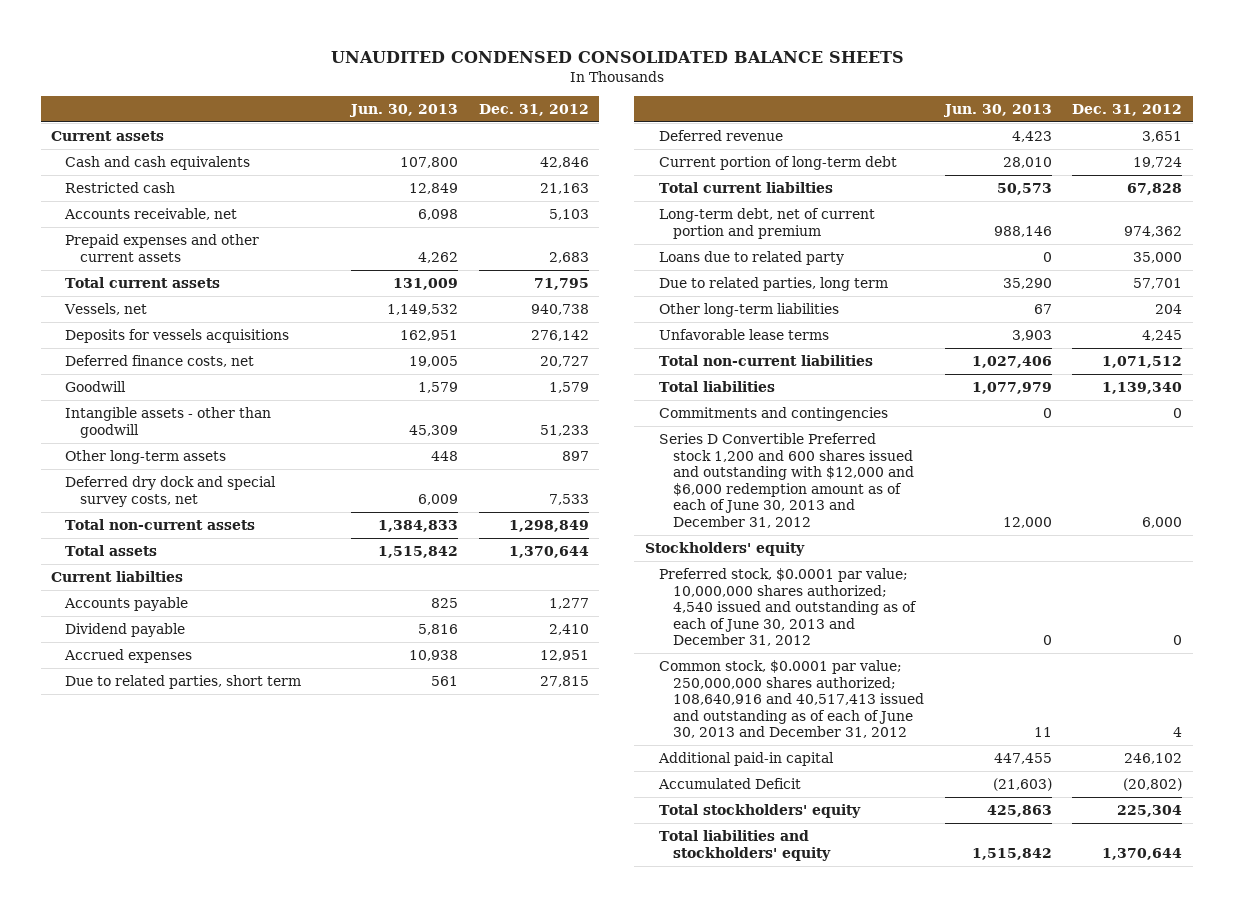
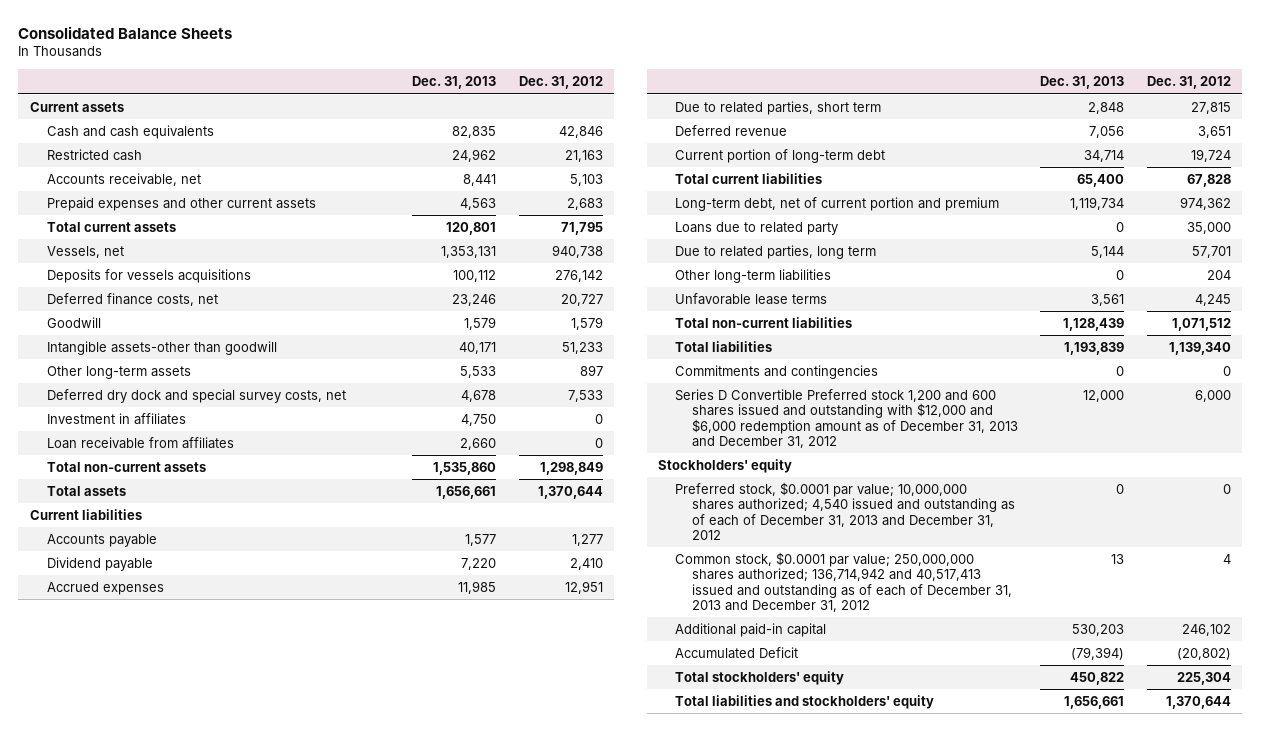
[330,50,904,63] UNAUDITED CONDENSED CONSOLIDATED BALANCE SHEETS -> [18,25,233,39] Consolidated Balance Sheets
[349,103,459,117] Jun. 30, 2013 -> none
none -> [412,76,497,90] Dec. 31, 2013
[65,407,272,438] Intangible assets - other than goodwill -> [46,340,277,355] Intangible assets-other than goodwill
none -> [46,412,186,425] Investment in affiliates
none -> [46,436,234,449] Loan receivable from affiliates
[51,571,184,583] Current liabilties -> [29,508,142,520] Current liabilities
[658,182,833,194] Total current liabilties -> [674,172,822,184] Total current liabilities
[658,433,915,529] Series D Convertible Preferred stock 1,200 and 600 shares issued and outstanding with $12,000 and $6,000 redemption amount as of each of June 30, 2013 and December 31, 2012 -> [674,388,1018,449] Series D Convertible Preferred stock 1,200 and 600 shares issued and outstanding with $12,000 and $6,000 redemption amount as of December 31, 2013 and December 31, 2012
[658,568,918,647] Preferred stock, $0.0001 par value; 10,000,000 shares authorized; 4,540 issued and outstanding as of each of June 30, 2013 and December 31, 2012 -> [674,481,1015,541] Preferred stock, $0.0001 par value; 10,000,000 shares authorized; 4,540 issued and outstanding as of each of December 31, 2013 and December 31, 2012
[658,660,925,739] Common stock, $0.0001 par value; 250,000,000 shares authorized; 108,640,916 and 40,517,413 issued and outstanding as of each of June 30, 2013 and December 31, 2012 -> [674,551,1012,613] Common stock, $0.0001 par value; 250,000,000 shares authorized; 136,714,942 and 40,517,413 issued and outstanding as of each of December 31, 2013 and December 31, 2012

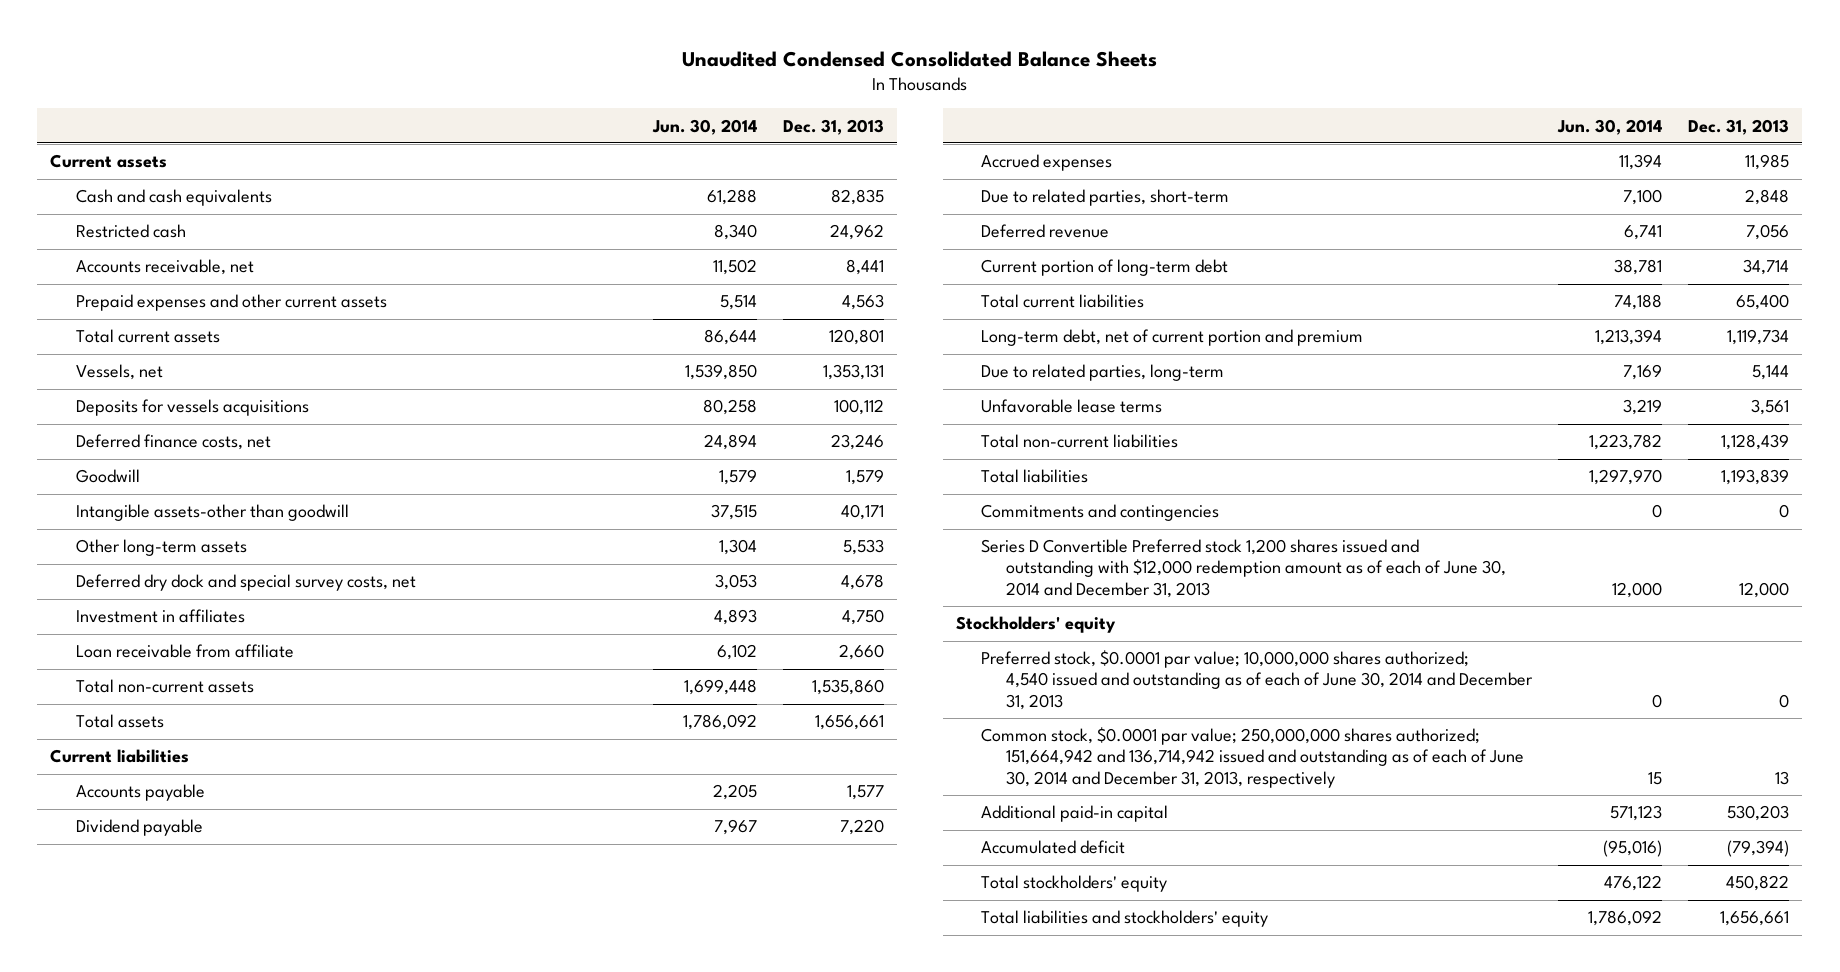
[18,25,233,39] Consolidated Balance Sheets -> [681,50,1157,67] Unaudited Condensed Consolidated Balance Sheets
[518,76,603,90] Dec. 31, 2012 -> none
none -> [652,118,758,135] Jun. 30, 2014
[46,436,234,449] Loan receivable from affiliates -> [75,644,294,659] Loan receivable from affiliate
[674,100,881,115] Due to related parties, short term -> [980,189,1229,207] Due to related parties, short-term
[674,221,838,235] Loans due to related party -> none
[674,268,831,283] Other long-term liabilities -> none
[674,244,876,259] Due to related parties, long term -> [980,364,1224,382] Due to related parties, long-term
[674,388,1018,449] Series D Convertible Preferred stock 1,200 and 600 shares issued and outstanding with $12,000 and $6,000 redemption amount as of December 31, 2013 and December 31, 2012 -> [980,539,1507,598] Series D Convertible Preferred stock 1,200 shares issued and outstanding with $12,000 redemption amount as of each of June 30, 2014 and December 31, 2013
[674,481,1015,541] Preferred stock, $0.0001 par value; 10,000,000 shares authorized; 4,540 issued and outstanding as of each of December 31, 2013 and December 31, 2012 -> [980,650,1534,710] Preferred stock, $0.0001 par value; 10,000,000 shares authorized; 4,540 issued and outstanding as of each of June 30, 2014 and December 31, 2013
[674,551,1012,613] Common stock, $0.0001 par value; 250,000,000 shares authorized; 136,714,942 and 40,517,413 issued and outstanding as of each of December 31, 2013 and December 31, 2012 -> [980,727,1525,788] Common stock, $0.0001 par value; 250,000,000 shares authorized; 151,664,942 and 136,714,942 issued and outstanding as of each of June 30, 2014 and December 31, 2013, respectively
[674,646,798,659] Accumulated Deficit -> [980,840,1125,855] Accumulated deficit

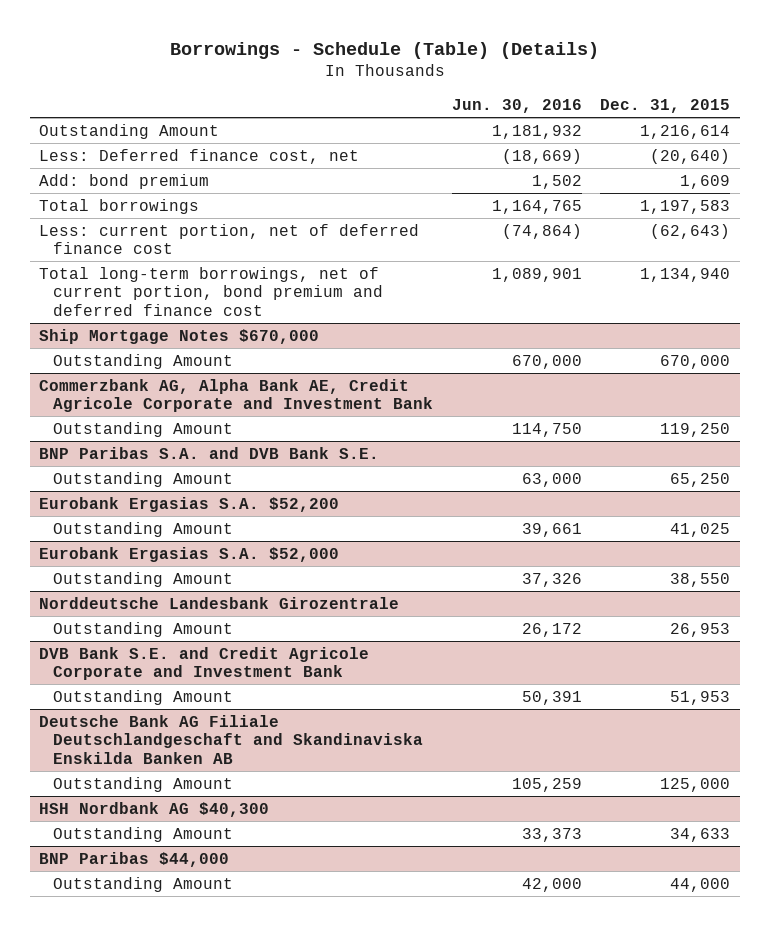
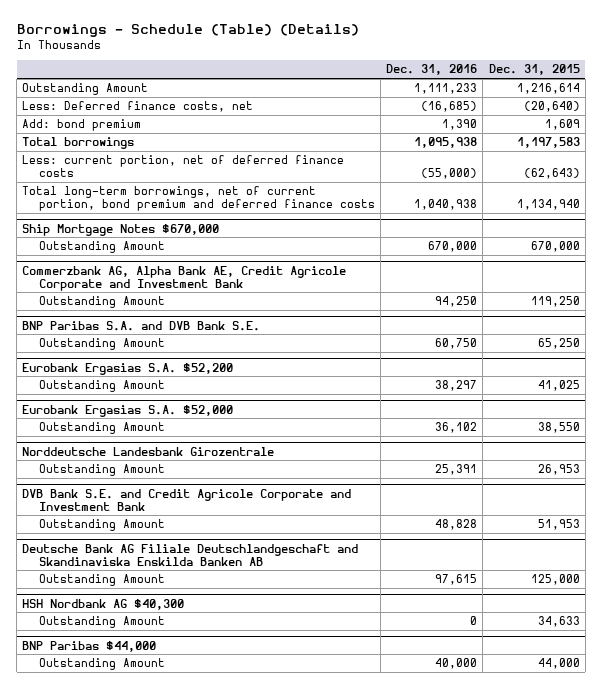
[451,99,582,114] Jun. 30, 2016 -> none
none -> [386,64,478,76] Dec. 31, 2016
[39,148,360,164] Less: Deferred finance cost, net -> [22,101,254,113] Less: Deferred finance costs, net
[39,223,420,255] Less: current portion, net of deferred finance cost -> [22,155,345,178] Less: current portion, net of deferred finance costs
[39,266,384,316] Total long-term borrowings, net of current portion, bond premium and deferred finance cost -> [22,186,375,212] Total long-term borrowings, net of current portion, bond premium and deferred finance costs

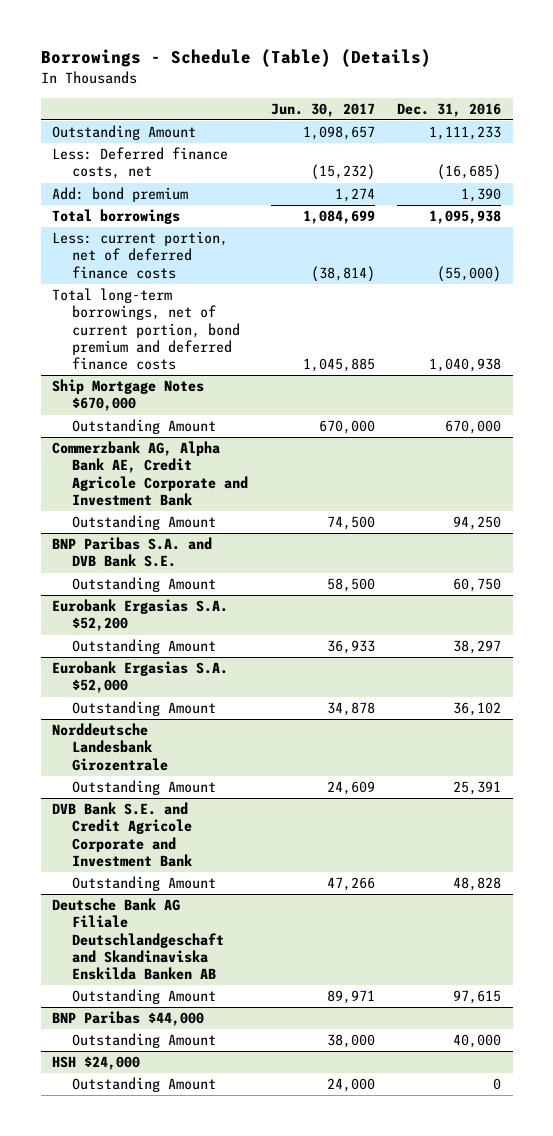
[488,64,580,76] Dec. 31, 2015 -> none
none -> [270,102,375,117] Jun. 30, 2017
[22,598,185,610] HSH Nordbank AG $40,300 -> none
[38,616,165,629] Outstanding Amount -> none
none -> [51,1056,140,1071] HSH $24,000
none -> [72,1077,217,1093] Outstanding Amount

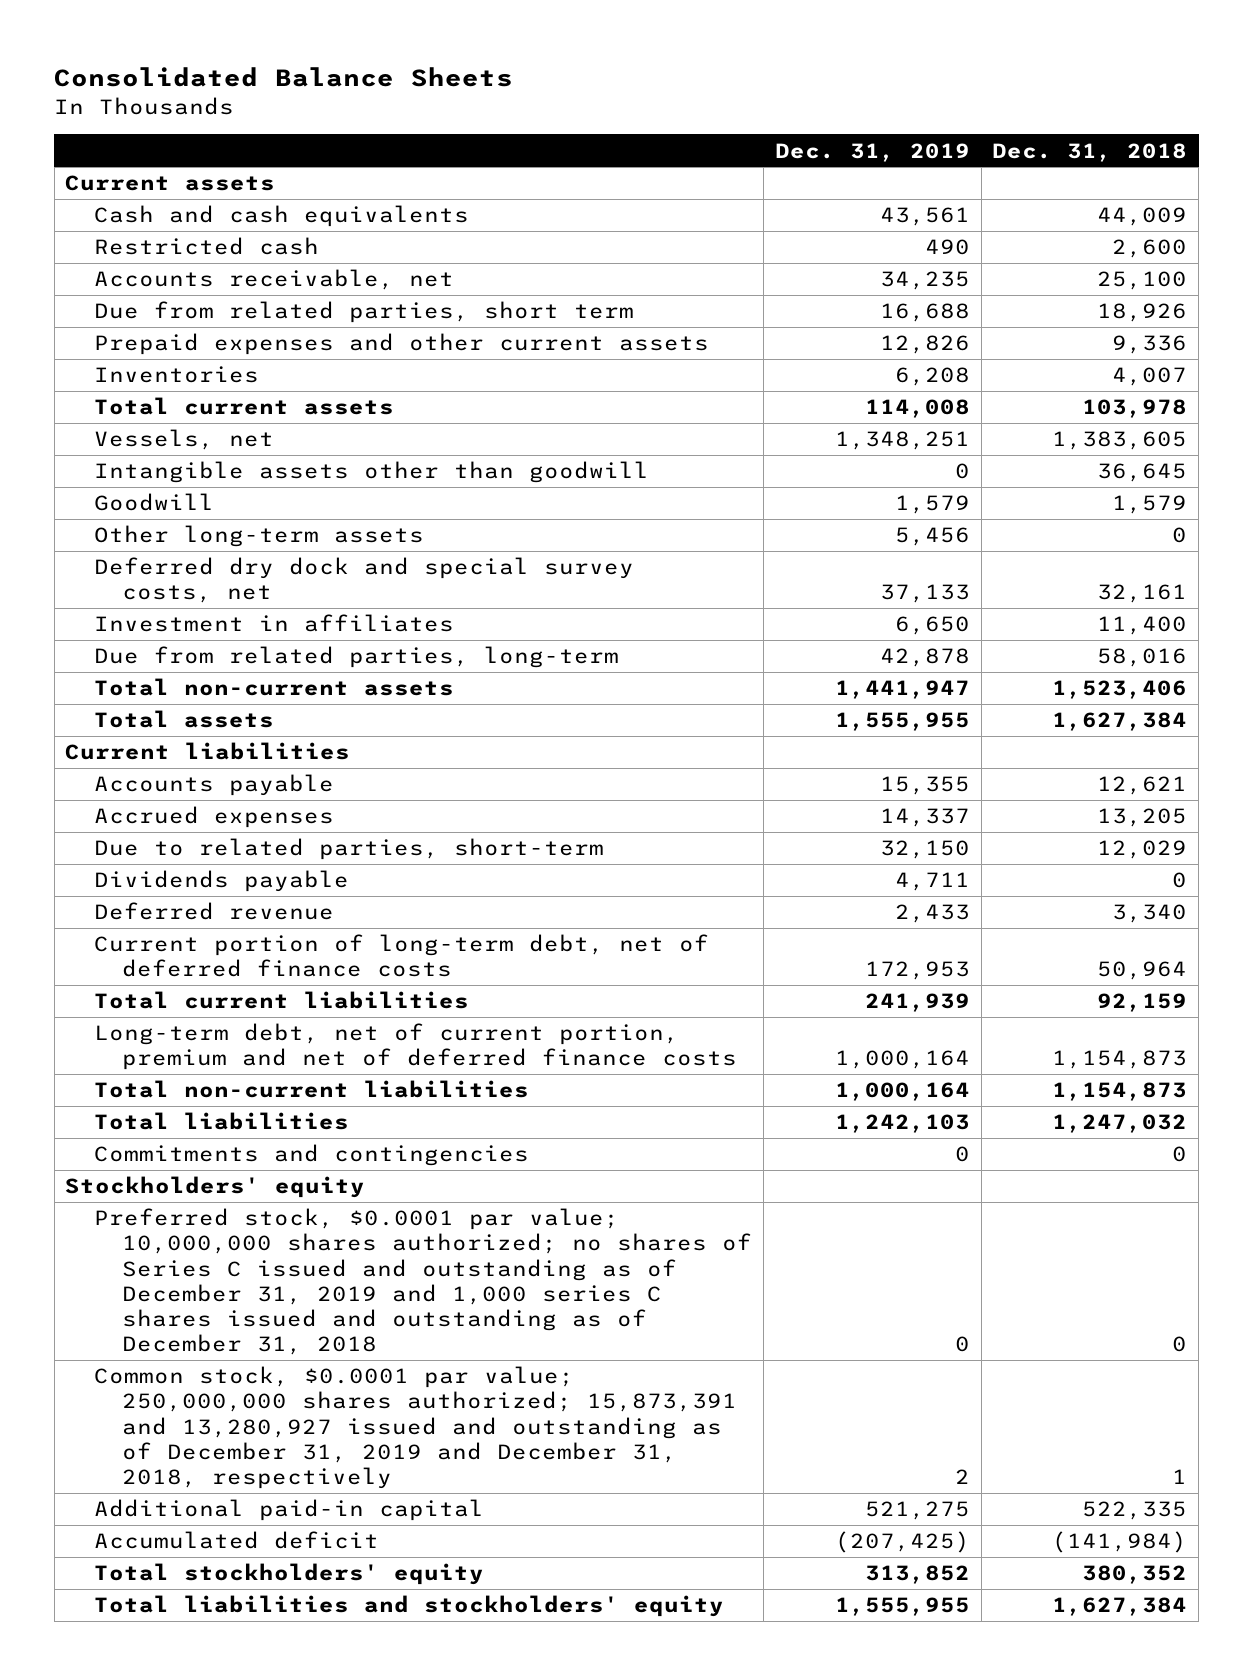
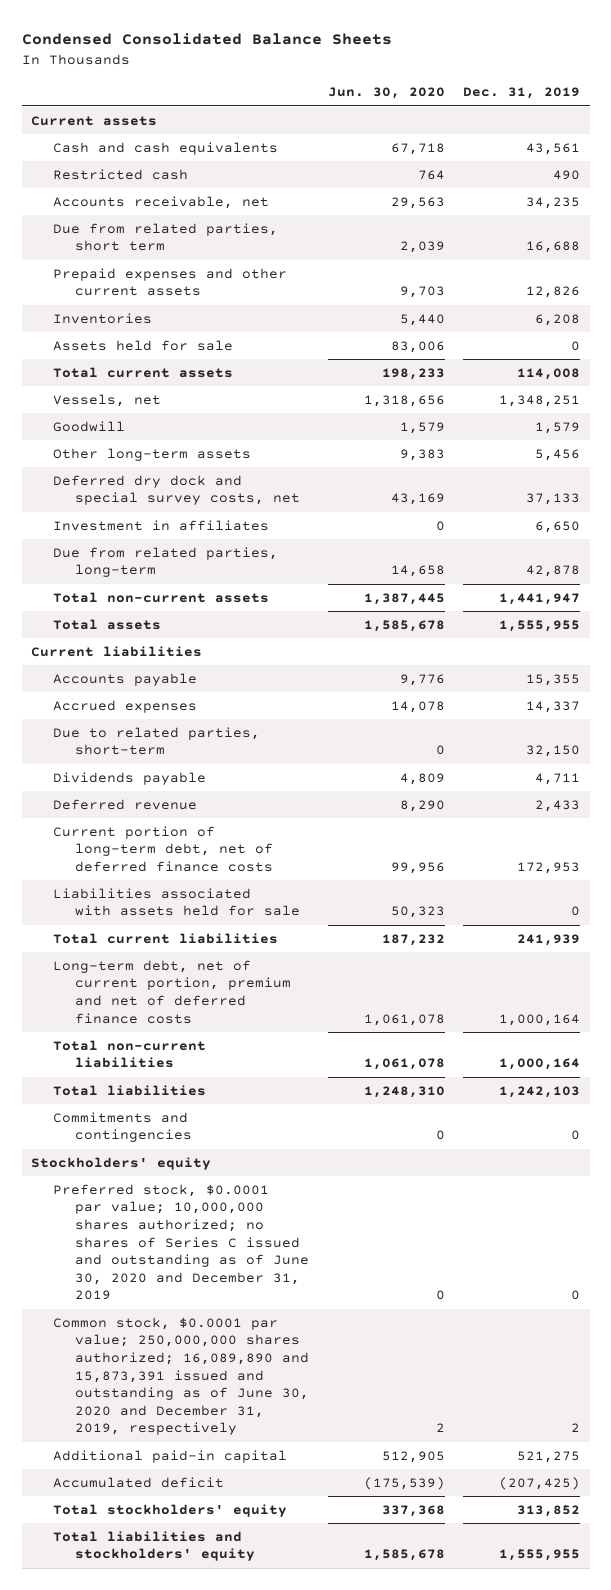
[54,67,514,88] Consolidated Balance Sheets -> [21,33,392,46] Condensed Consolidated Balance Sheets
[992,142,1188,162] Dec. 31, 2018 -> none
none -> [327,87,445,100] Jun. 30, 2020
none -> [52,339,233,351] Assets held for sale
[93,461,649,484] Intangible assets other than goodwill -> none
none -> [52,887,300,917] Liabilities associated with assets held for sale
[93,1208,753,1356] Preferred stock, $0.0001 par value; 10,000,000 shares authorized; no shares of Series C issued and outstanding as of December 31, 2019 and 1,000 series C shares issued and outstanding as of December 31, 2018 -> [52,1183,309,1301] Preferred stock, $0.0001 par value; 10,000,000 shares authorized; no shares of Series C issued and outstanding as of June 30, 2020 and December 31, 2019
[93,1366,738,1490] Common stock, $0.0001 par value; 250,000,000 shares authorized; 15,873,391 and 13,280,927 issued and outstanding as of December 31, 2019 and December 31, 2018, respectively -> [52,1316,309,1436] Common stock, $0.0001 par value; 250,000,000 shares authorized; 16,089,890 and 15,873,391 issued and outstanding as of June 30, 2020 and December 31, 2019, respectively

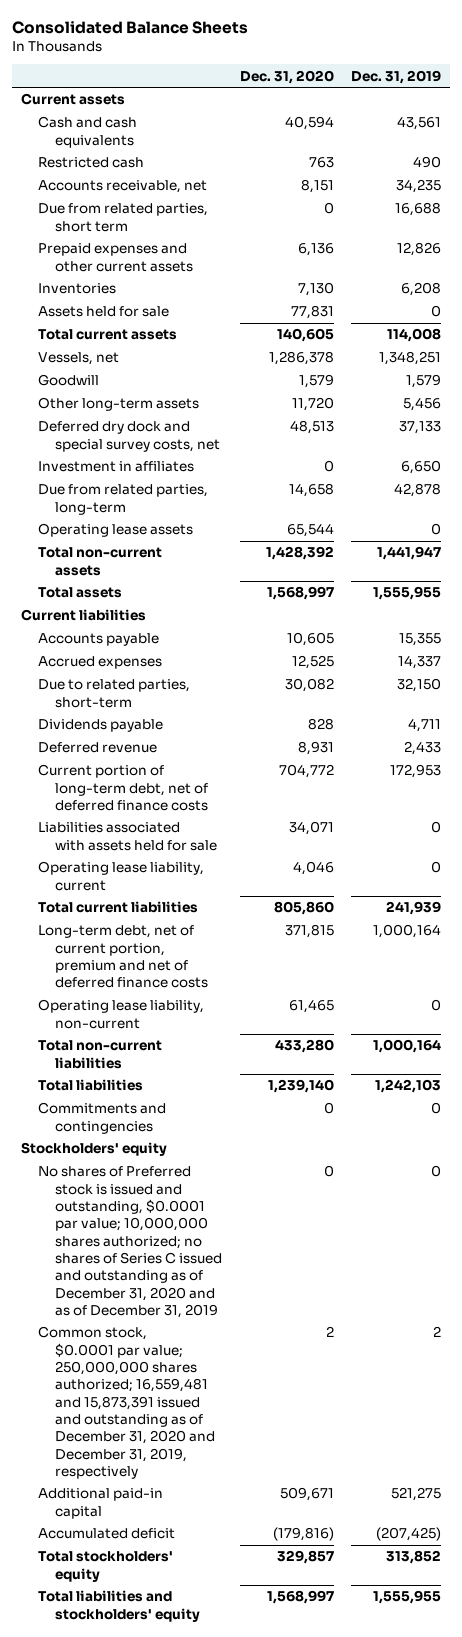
[21,33,392,46] Condensed Consolidated Balance Sheets -> [12,20,249,34] Consolidated Balance Sheets
[327,87,445,100] Jun. 30, 2020 -> none
none -> [239,69,334,84] Dec. 31, 2020
none -> [38,523,194,538] Operating lease assets
none -> [38,861,205,891] Operating lease liability, current
none -> [38,999,205,1029] Operating lease liability, non-current
[52,1183,309,1301] Preferred stock, $0.0001 par value; 10,000,000 shares authorized; no shares of Series C issued and outstanding as of June 30, 2020 and December 31, 2019 -> [38,1166,223,1318] No shares of Preferred stock is issued and outstanding, $0.0001 par value; 10,000,000 shares authorized; no shares of Series C issued and outstanding as of December 31, 2020 and as of December 31, 2019
[52,1316,309,1436] Common stock, $0.0001 par value; 250,000,000 shares authorized; 16,089,890 and 15,873,391 issued and outstanding as of June 30, 2020 and December 31, 2019, respectively -> [38,1326,216,1479] Common stock, $0.0001 par value; 250,000,000 shares authorized; 16,559,481 and 15,873,391 issued and outstanding as of December 31, 2020 and December 31, 2019, respectively

